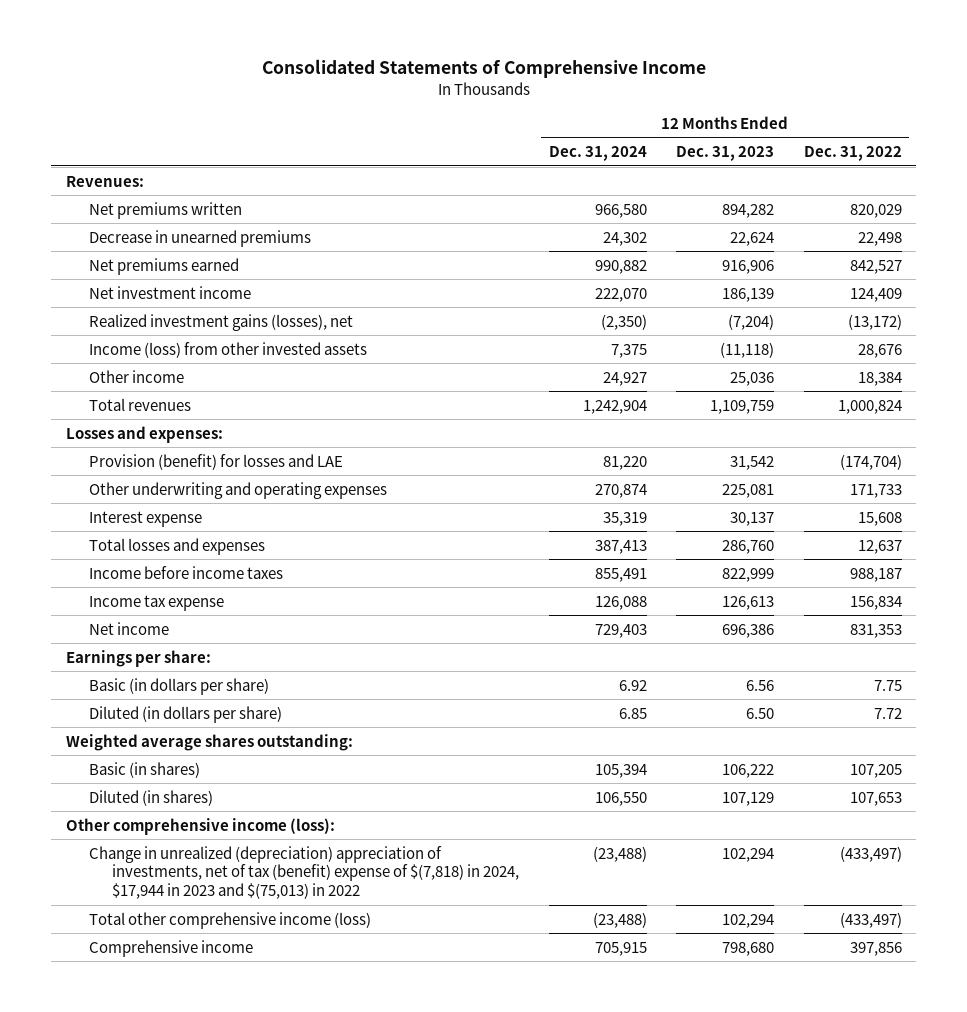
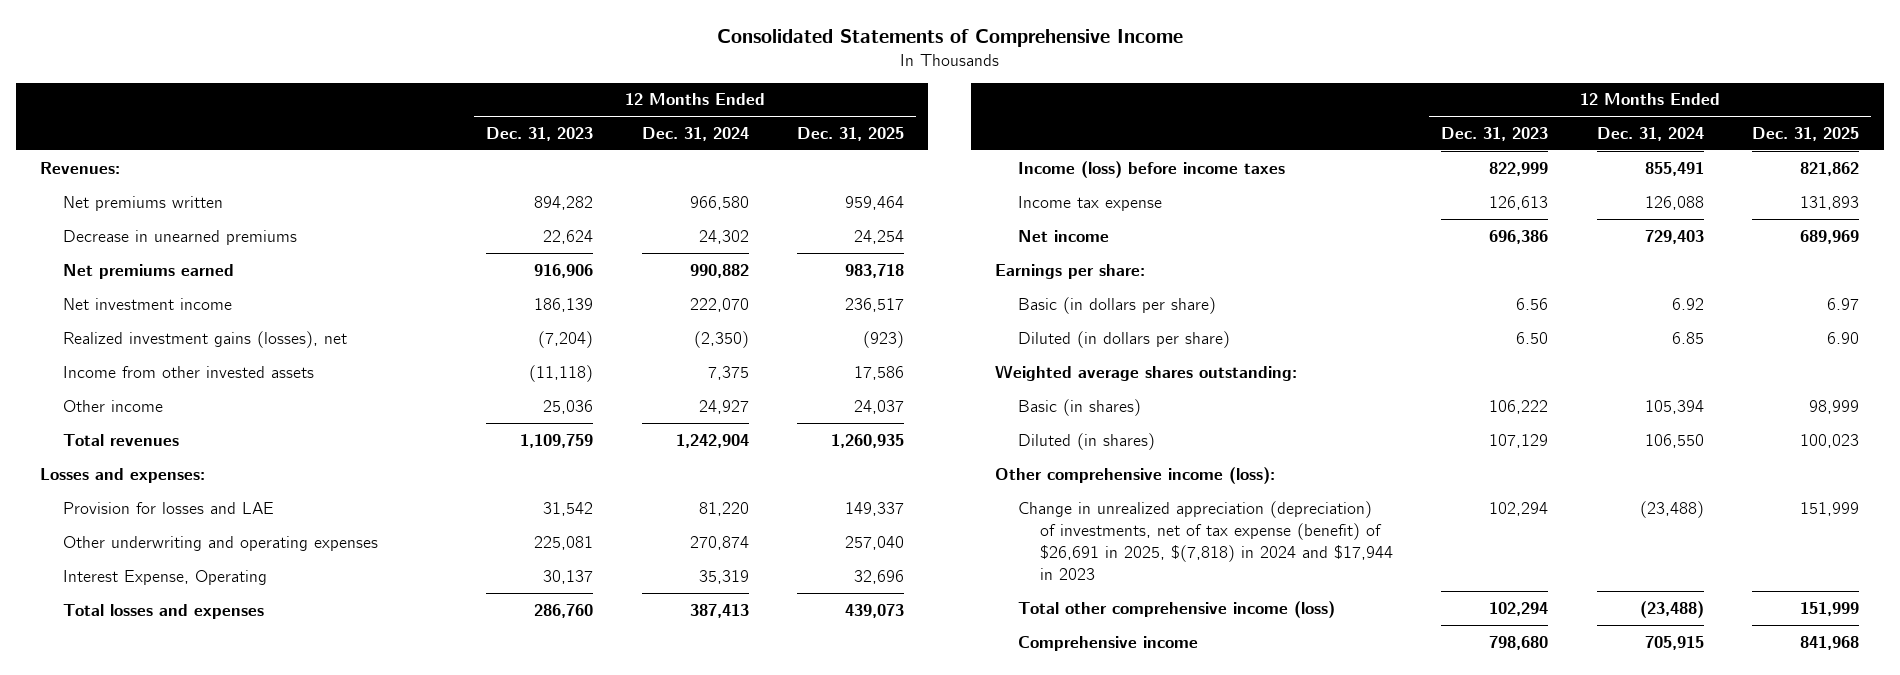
[803,146,902,162] Dec. 31, 2022 -> none
none -> [797,126,905,141] Dec. 31, 2025
[88,341,367,358] Income (loss) from other invested assets -> [62,365,314,378] Income from other invested assets
[88,453,343,470] Provision (benefit) for losses and LAE -> [62,501,274,514] Provision for losses and LAE
[88,510,202,527] Interest expense -> [62,569,267,585] Interest Expense, Operating
[88,565,283,579] Income before income taxes -> [1017,160,1285,178] Income (loss) before income taxes
[88,845,520,900] Change in unrealized (depreciation) appreciation of investments, net of tax (benefit) expense of $(7,818) in 2024, $17,944 in 2023 and $(75,013) in 2022 -> [1017,500,1393,580] Change in unrealized appreciation (depreciation) of investments, net of tax expense (benefit) of $26,691 in 2025, $(7,818) in 2024 and $17,944 in 2023

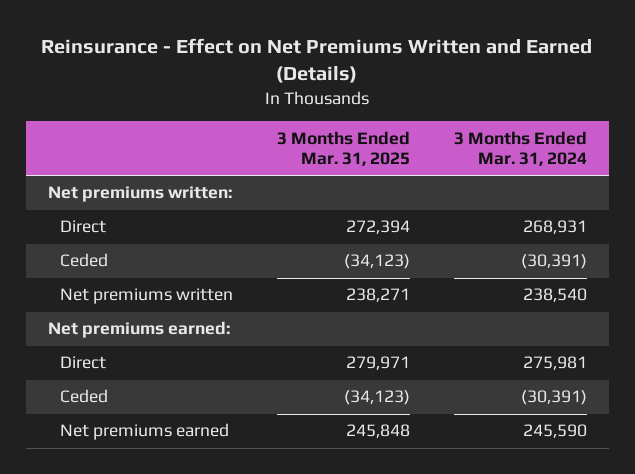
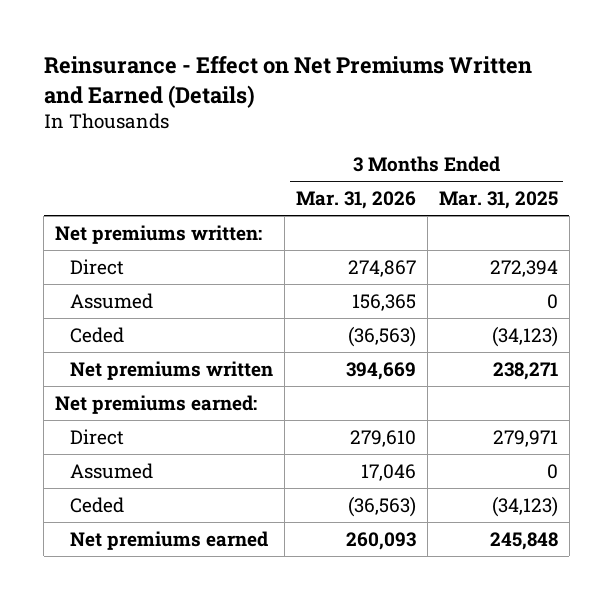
[453,130,587,166] 3 Months Ended Mar. 31, 2024 -> none
none -> [295,191,416,210] Mar. 31, 2026
none -> [70,292,154,309] Assumed
none -> [70,462,154,479] Assumed

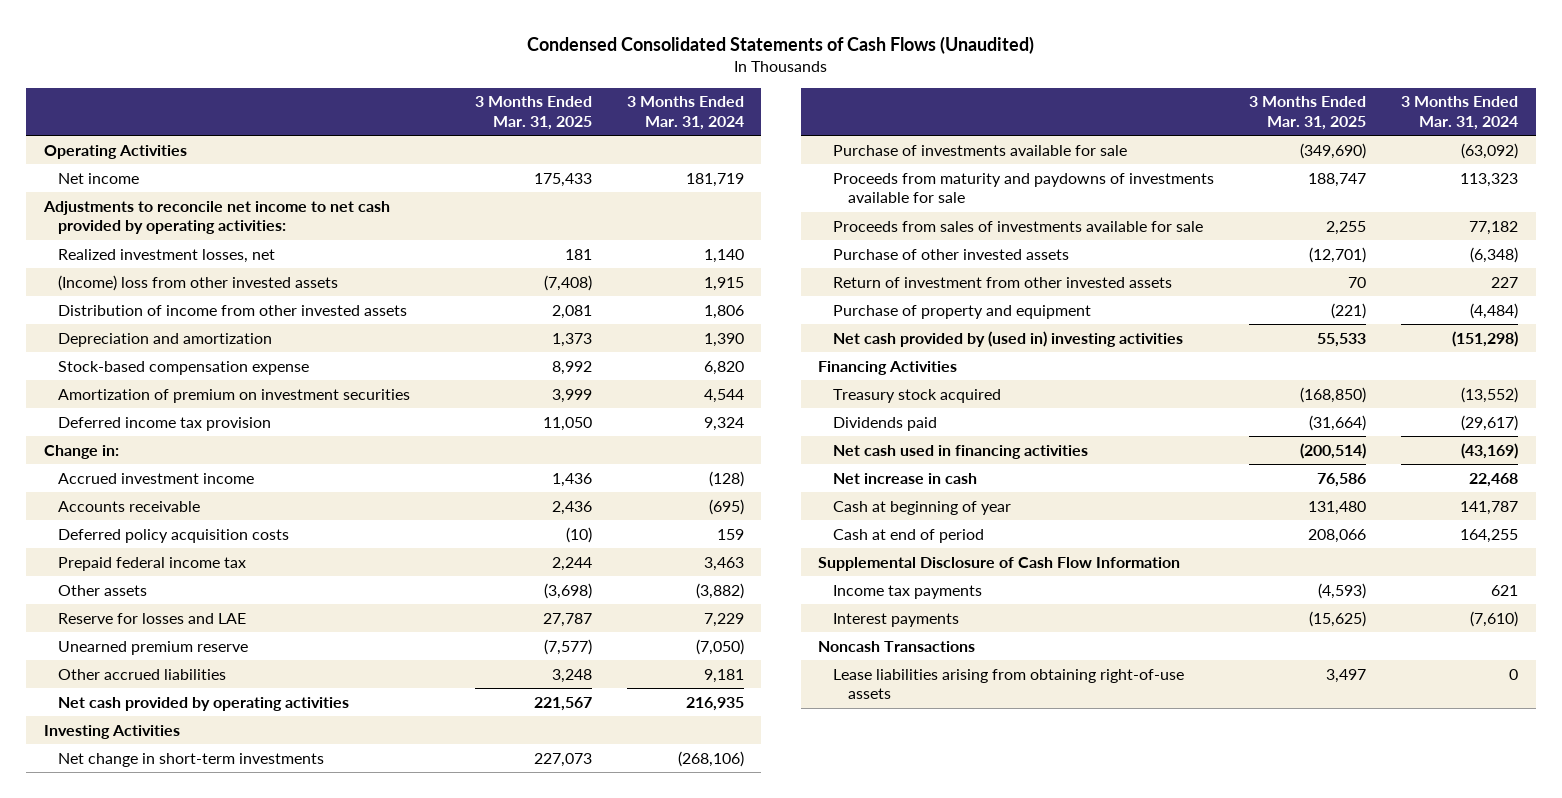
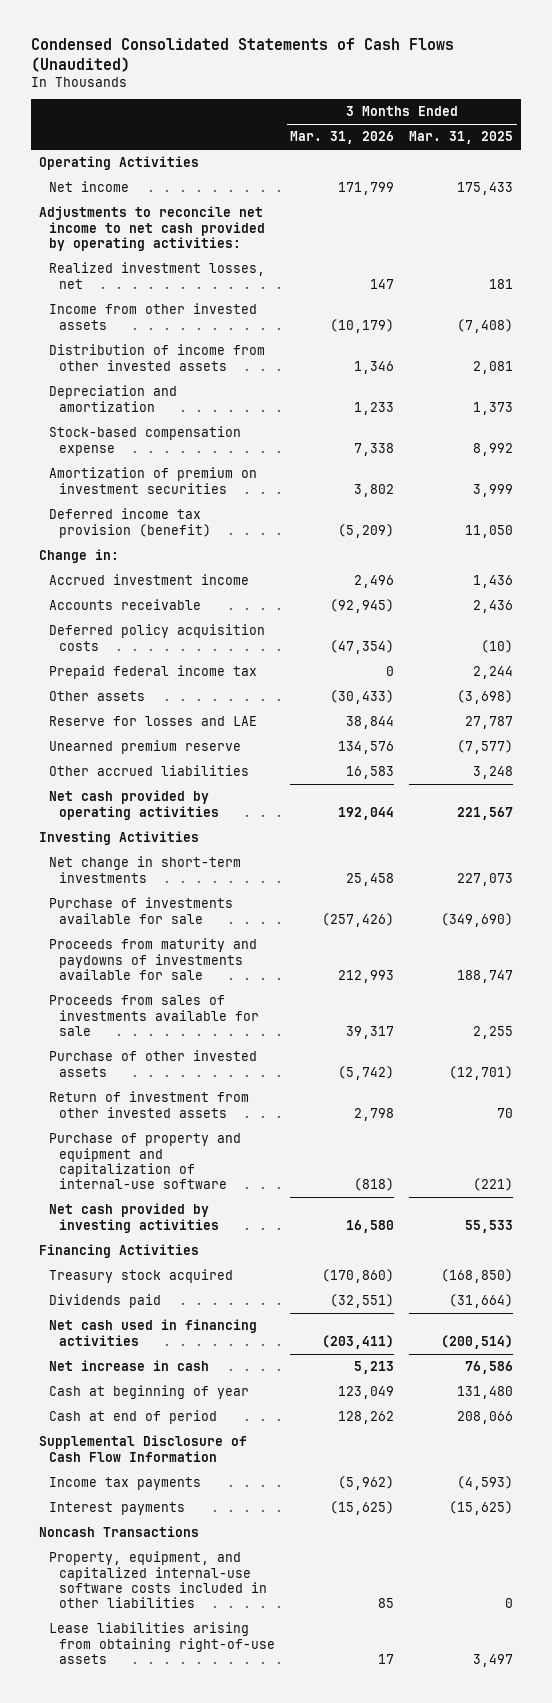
[626,96,744,130] 3 Months Ended Mar. 31, 2024 -> none
none -> [290,131,395,145] Mar. 31, 2026
[58,274,339,291] (Income) loss from other invested assets -> [48,303,257,330] Income from other invested assets
[58,416,272,431] Deferred income tax provision -> [48,508,212,538] Deferred income tax provision (benefit)
[833,304,1092,319] Purchase of property and equipment -> [48,1133,241,1190] Purchase of property and equipment and capitalization of internal-use software
[833,330,1184,347] Net cash provided by (used in) investing activities -> [48,1203,220,1233] Net cash provided by investing activities
none -> [48,1551,268,1609] Property, equipment, and capitalized internal-use software costs included in other liabilities

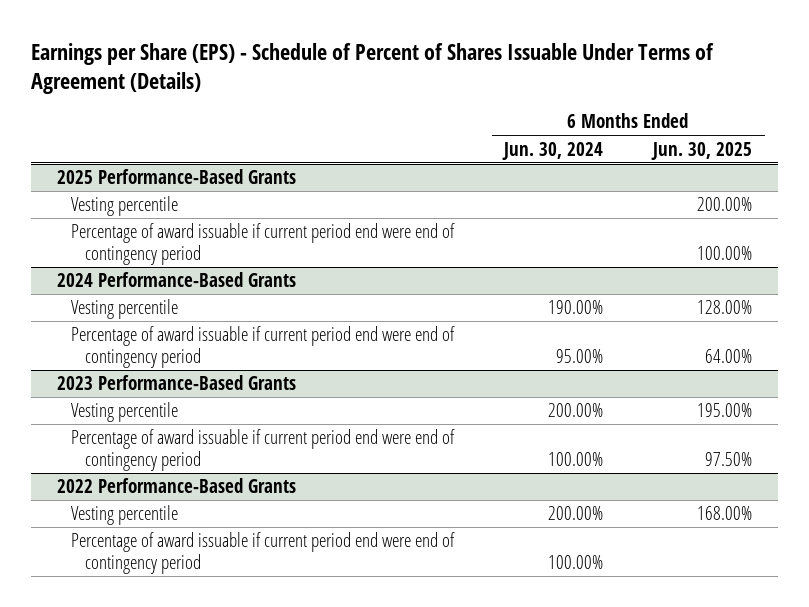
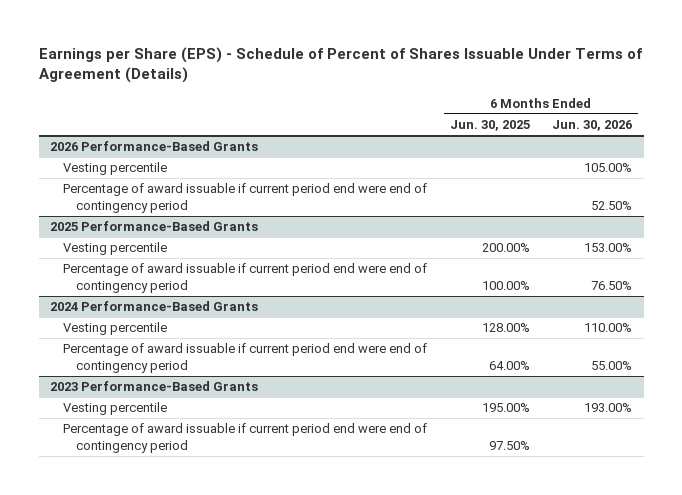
[502,141,604,160] Jun. 30, 2024 -> none
none -> [552,120,633,132] Jun. 30, 2026
none -> [49,141,258,152] 2026 Performance-Based Grants
none -> [63,162,168,176] Vesting percentile
none -> [63,183,428,213] Percentage of award issuable if current period end were end of contingency period
[56,478,296,494] 2022 Performance-Based Grants -> none
[70,505,178,526] Vesting percentile -> none
[70,532,455,575] Percentage of award issuable if current period end were end of contingency period -> none

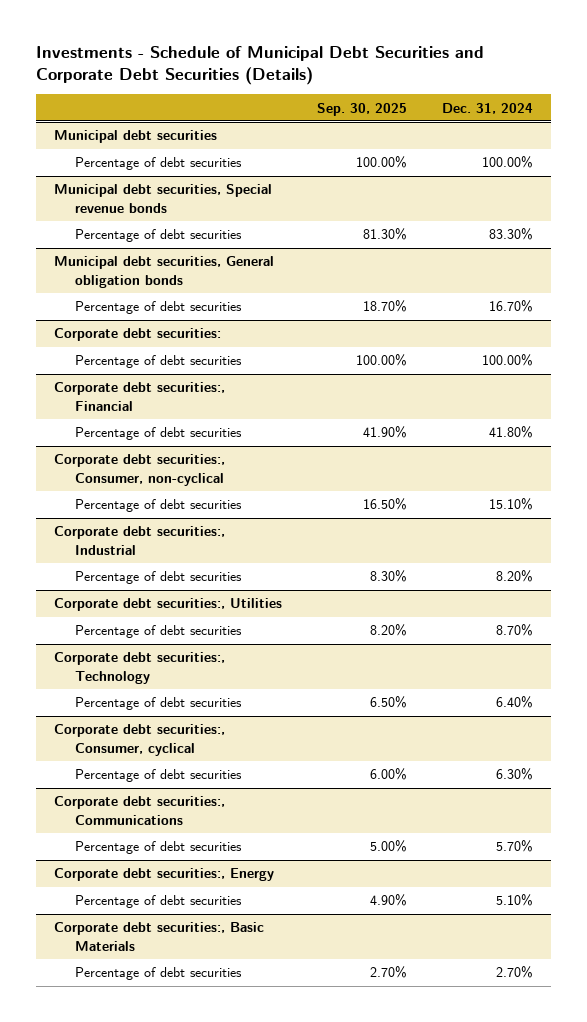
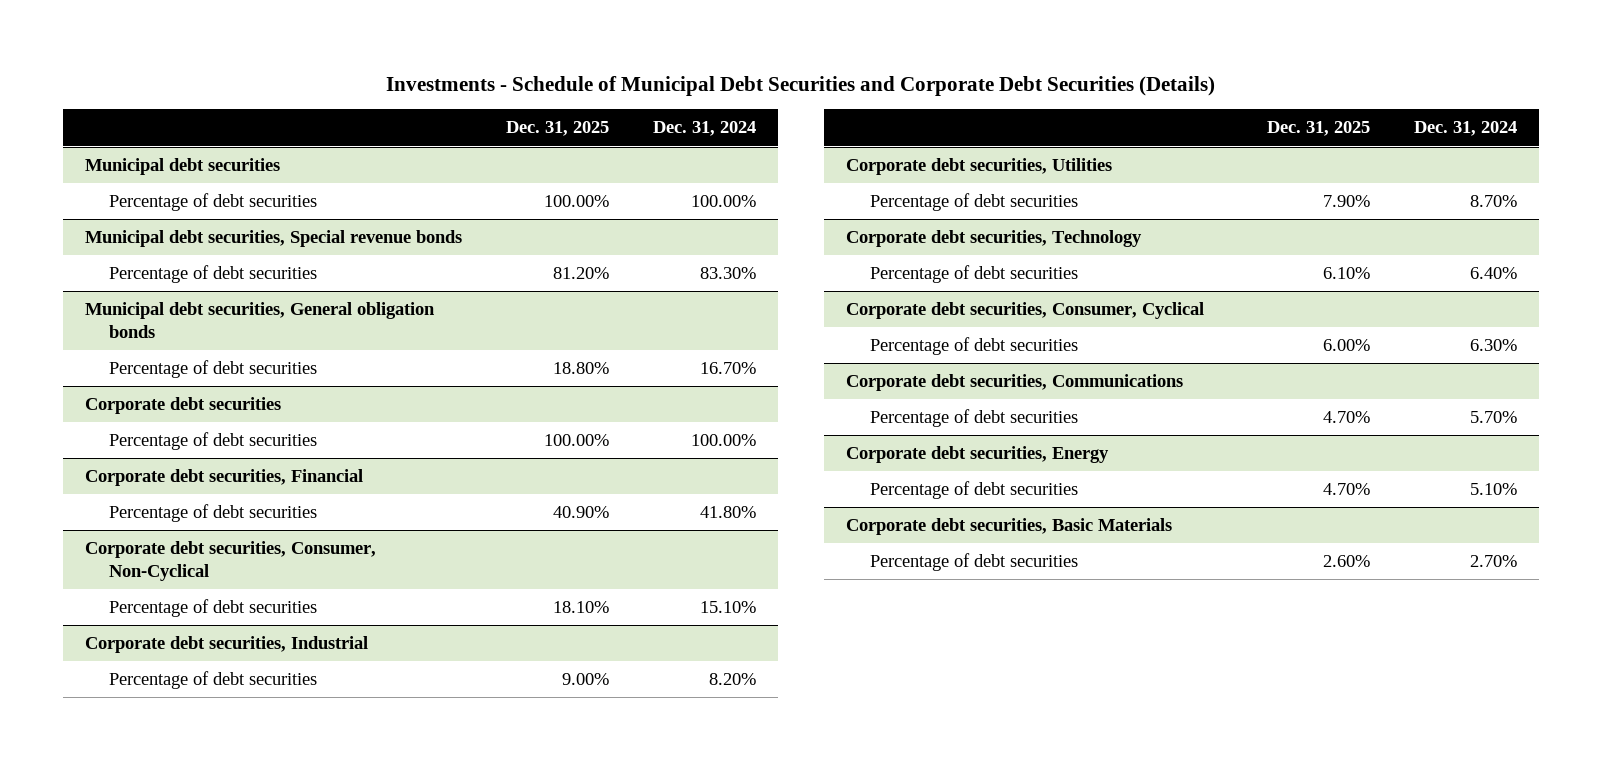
[316,102,407,116] Sep. 30, 2025 -> none
none -> [506,121,610,137] Dec. 31, 2025
[53,328,221,342] Corporate debt securities: -> [84,397,281,415] Corporate debt securities
[53,382,225,411] Corporate debt securities:, Financial -> [84,469,363,487] Corporate debt securities, Financial
[53,454,225,486] Corporate debt securities:, Consumer, non-cyclical -> [84,541,376,581] Corporate debt securities, Consumer, Non-Cyclical
[53,526,225,555] Corporate debt securities:, Industrial -> [84,636,368,654] Corporate debt securities, Industrial
[53,598,282,612] Corporate debt securities:, Utilities -> [846,158,1113,176] Corporate debt securities, Utilities
[53,652,225,684] Corporate debt securities:, Technology -> [846,230,1143,248] Corporate debt securities, Technology
[53,724,225,756] Corporate debt securities:, Consumer, cyclical -> [846,302,1205,320] Corporate debt securities, Consumer, Cyclical
[53,796,225,825] Corporate debt securities:, Communications -> [846,374,1184,392] Corporate debt securities, Communications
[53,868,274,882] Corporate debt securities:, Energy -> [846,446,1110,464] Corporate debt securities, Energy
[53,922,264,951] Corporate debt securities:, Basic Materials -> [846,518,1173,536] Corporate debt securities, Basic Materials

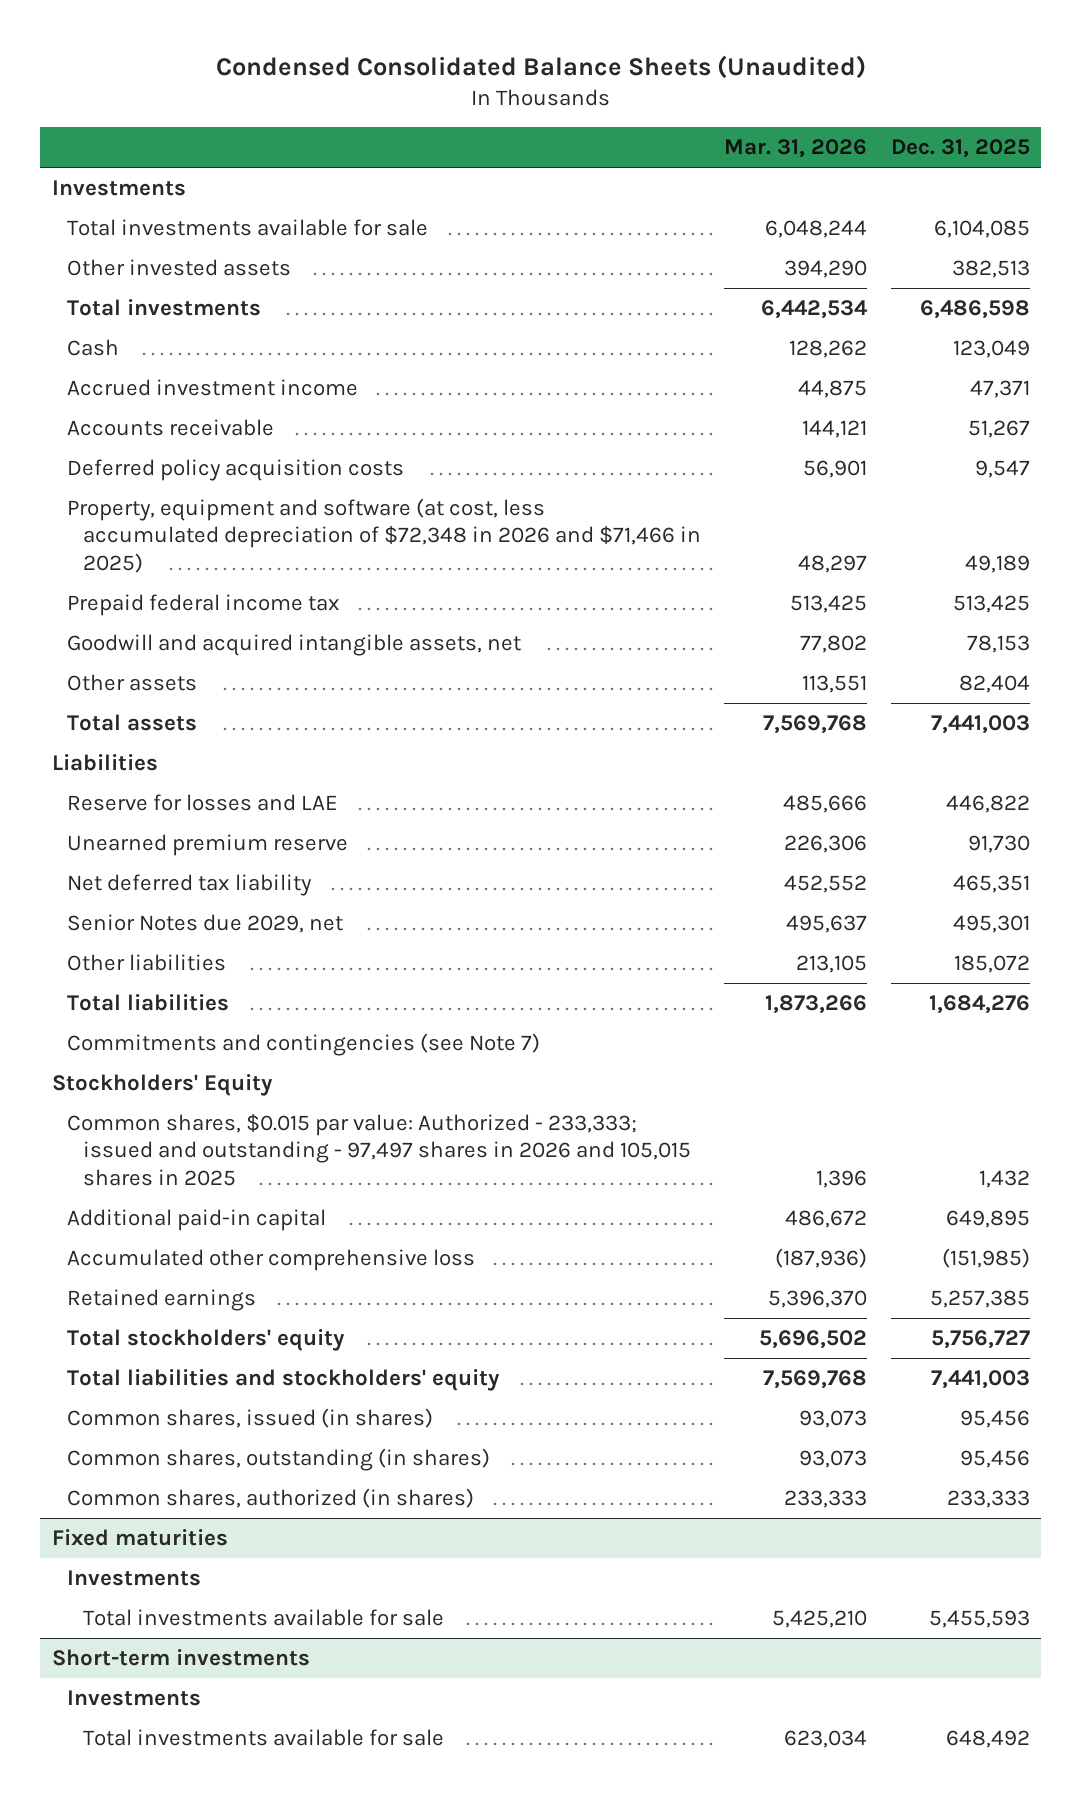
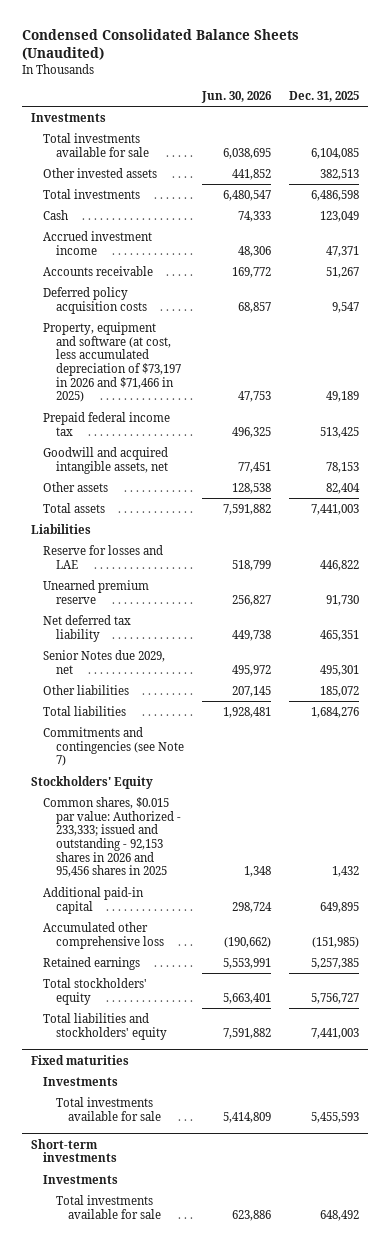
[724,139,868,159] Mar. 31, 2026 -> none
none -> [200,90,272,103] Jun. 30, 2026
[67,497,702,574] Property, equipment and software (at cost, less accumulated depreciation of $72,348 in 2026 and $71,466 in 2025) -> [43,321,181,403] Property, equipment and software (at cost, less accumulated depreciation of $73,197 in 2026 and $71,466 in 2025)
[67,1113,692,1187] Common shares, $0.015 par value: Authorized - 233,333; issued and outstanding - 97,497 shares in 2026 and 105,015 shares in 2025 -> [43,796,181,878] Common shares, $0.015 par value: Authorized - 233,333; issued and outstanding - 92,153 shares in 2026 and 95,456 shares in 2025
[67,1407,434,1428] Common shares, issued (in shares) -> none
[67,1447,491,1471] Common shares, outstanding (in shares) -> none
[67,1487,475,1508] Common shares, authorized (in shares) -> none

